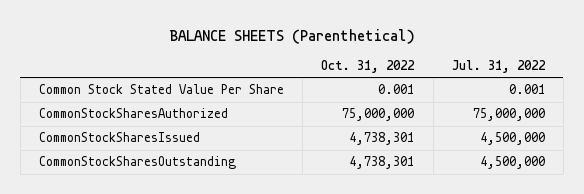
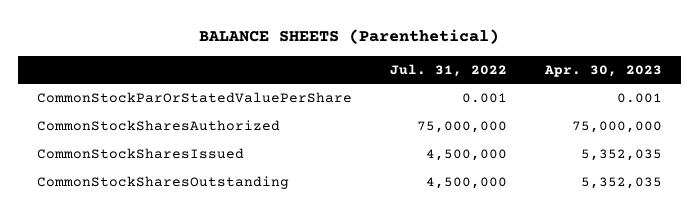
[321,60,416,74] Oct. 31, 2022 -> none
none -> [543,64,662,77] Apr. 30, 2023
[38,84,284,95] Common Stock Stated Value Per Share -> [37,92,353,104] CommonStockParOrStatedValuePerShare

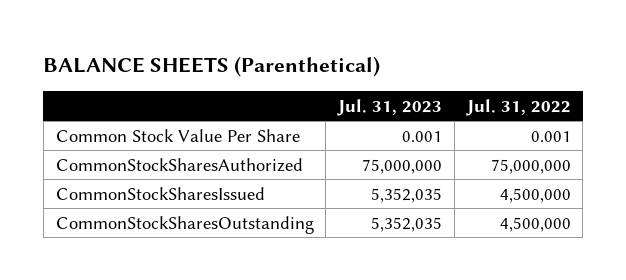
[543,64,662,77] Apr. 30, 2023 -> none
none -> [337,98,443,116] Jul. 31, 2023
[37,92,353,104] CommonStockParOrStatedValuePerShare -> [55,128,300,142] Common Stock Value Per Share

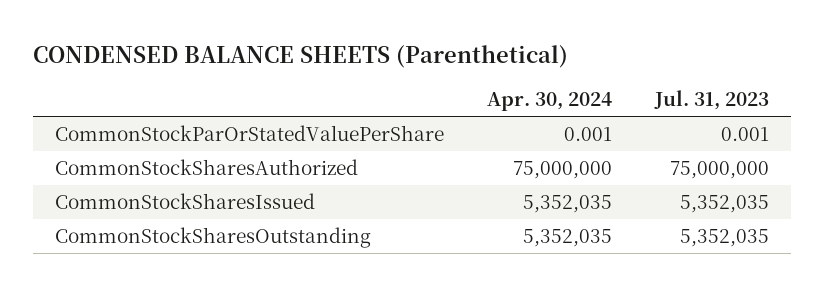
[43,56,381,78] BALANCE SHEETS (Parenthetical) -> [32,44,568,68] CONDENSED BALANCE SHEETS (Parenthetical)
[465,98,571,116] Jul. 31, 2022 -> none
none -> [486,92,612,112] Apr. 30, 2024
[55,128,300,142] Common Stock Value Per Share -> [54,125,444,142] CommonStockParOrStatedValuePerShare

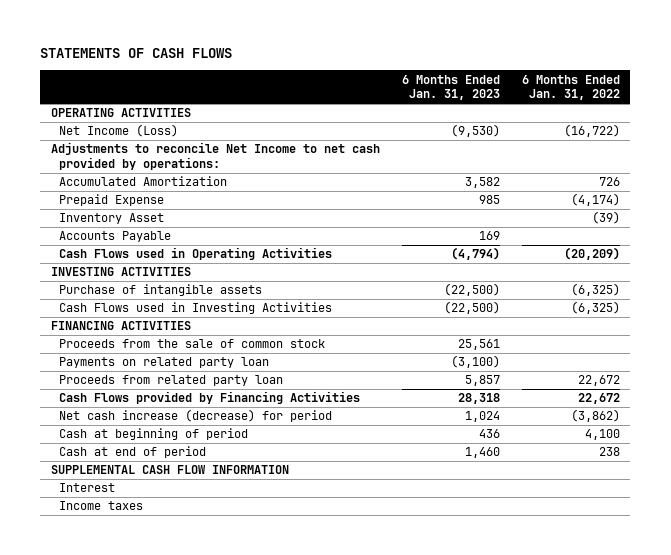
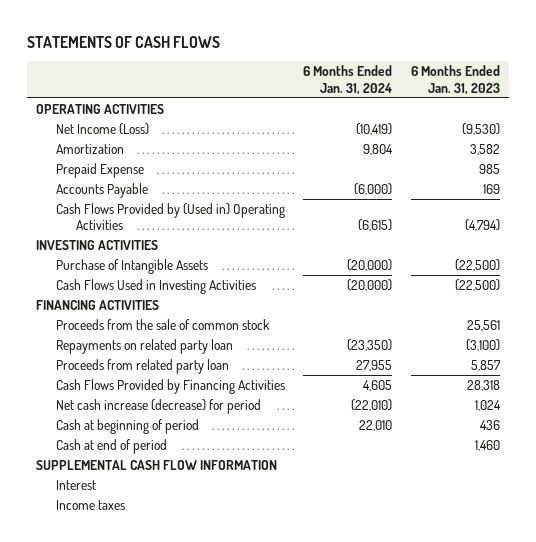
[521,74,620,101] 6 Months Ended Jan. 31, 2022 -> none
none -> [303,65,393,95] 6 Months Ended Jan. 31, 2024
[50,142,380,170] Adjustments to reconcile Net Income to net cash provided by operations: -> none
[59,176,228,187] Accumulated Amortization -> [55,143,124,154] Amortization
[59,213,165,225] Inventory Asset -> none
[59,247,333,261] Cash Flows used in Operating Activities -> [55,202,285,231] Cash Flows Provided by (Used in) Operating Activities
[59,284,263,297] Purchase of intangible assets -> [55,258,208,274] Purchase of Intangible Assets
[59,302,333,315] Cash Flows used in Investing Activities -> [55,278,256,294] Cash Flows Used in Investing Activities
[59,357,270,369] Payments on related party loan -> [55,338,233,354] Repayments on related party loan
[59,391,361,405] Cash Flows provided by Financing Activities -> [55,378,285,394] Cash Flows Provided by Financing Activities

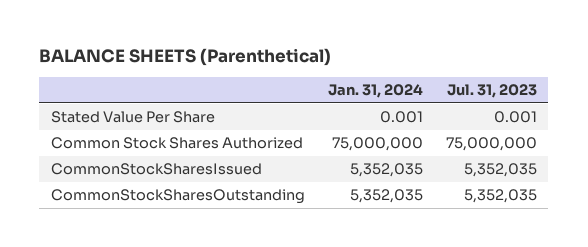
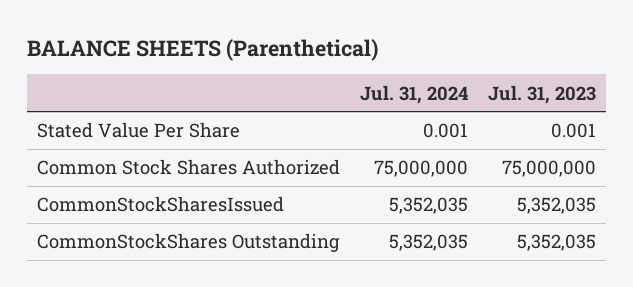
[327,84,423,99] Jan. 31, 2024 -> none
none -> [359,84,468,104] Jul. 31, 2024
[50,189,305,205] CommonStockSharesOutstanding -> [36,233,340,253] CommonStockShares Outstanding

